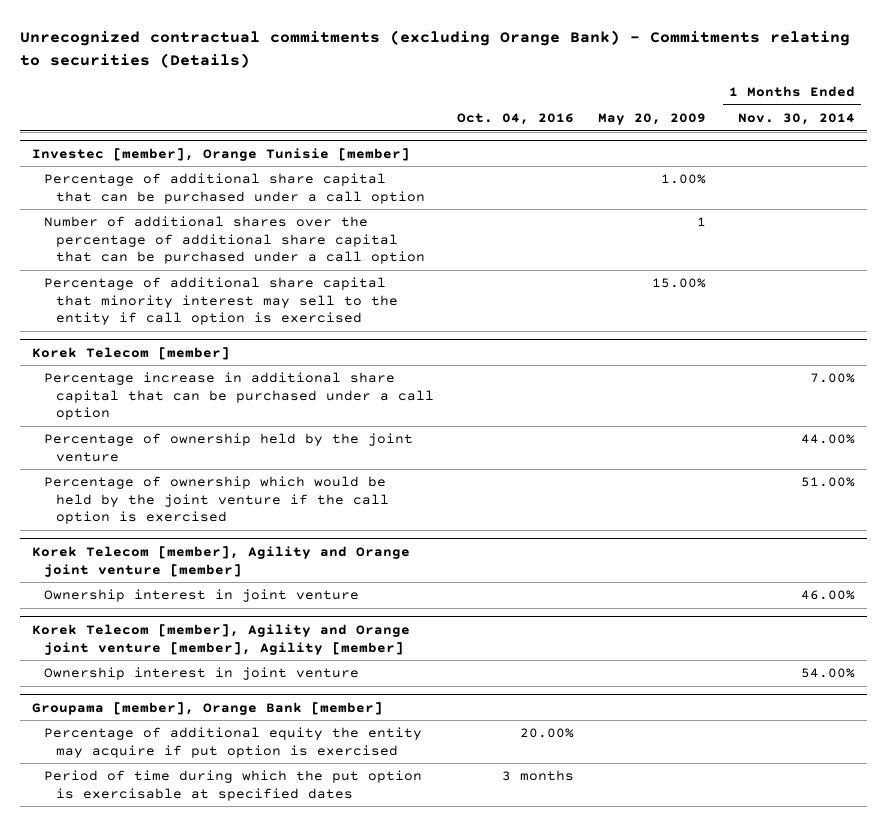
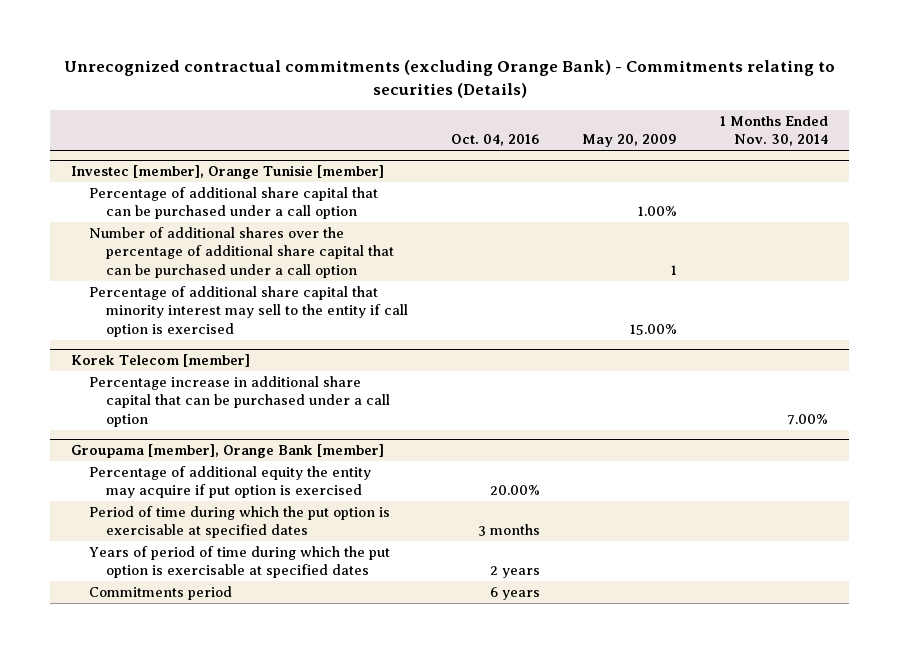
[43,433,413,462] Percentage of ownership held by the joint venture -> none
[43,476,389,525] Percentage of ownership which would be held by the joint venture if the call option is exercised -> none
[31,545,410,577] Korek Telecom [member], Agility and Orange joint venture [member] -> none
[43,589,359,603] Ownership interest in joint venture -> none
[31,623,410,655] Korek Telecom [member], Agility and Orange joint venture [member], Agility [member] -> none
[43,667,359,681] Ownership interest in joint venture -> none
none -> [88,546,390,579] Years of period of time during which the put option is exercisable at specified dates
none -> [88,586,232,601] Commitments period

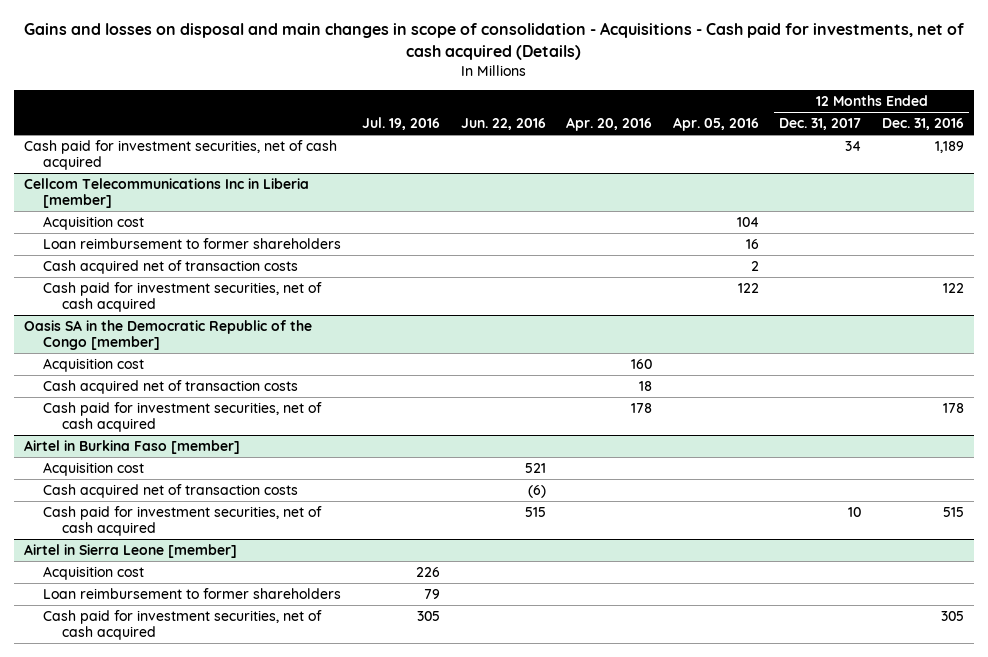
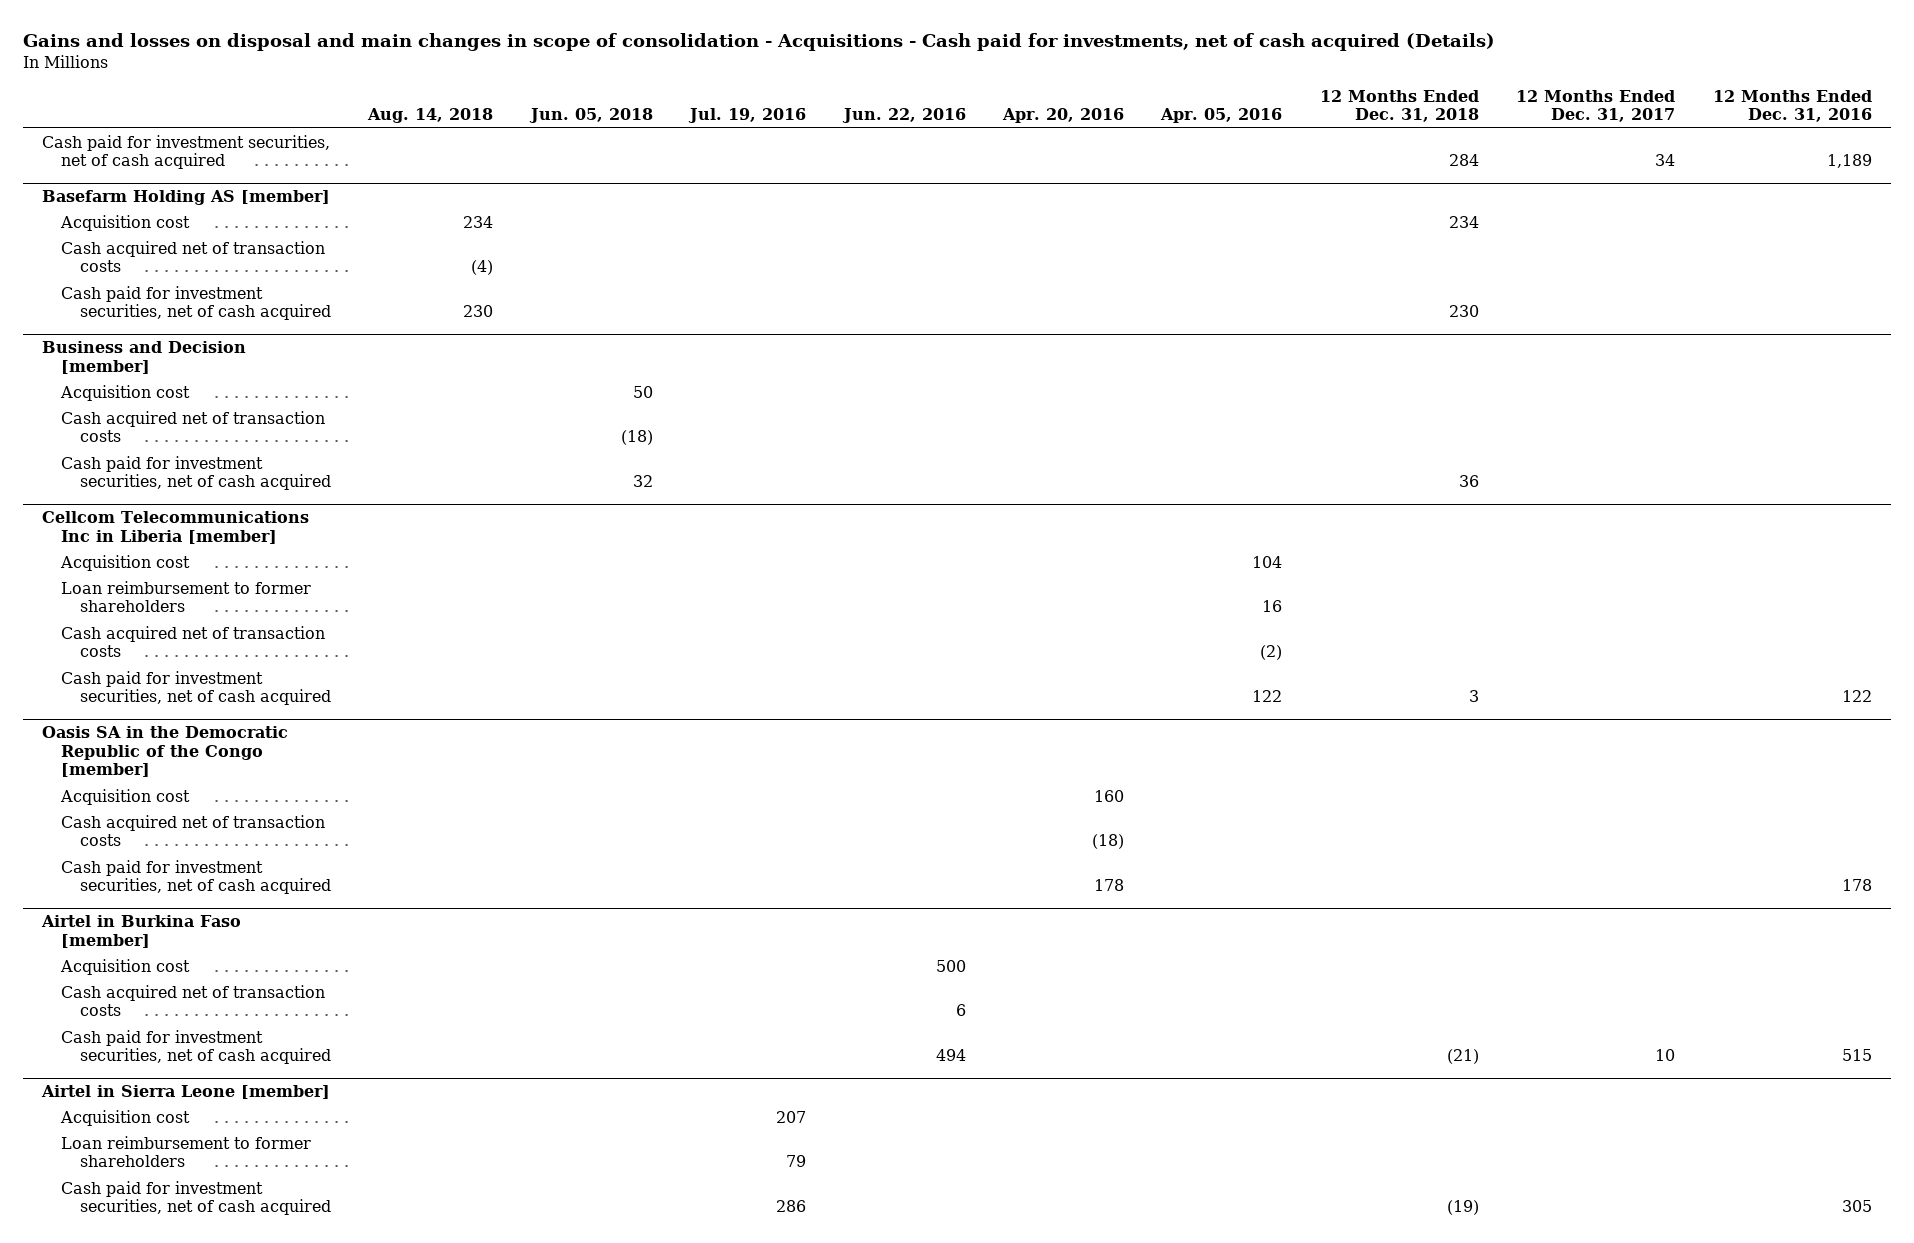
none -> [367,108,494,124] Aug. 14, 2018
none -> [528,108,653,124] Jun. 05, 2018
none -> [1319,89,1479,123] 12 Months Ended Dec. 31, 2018
none -> [42,189,331,205] Basefarm Holding AS [member]
none -> [59,214,190,231] Acquisition cost
none -> [60,240,325,273] Cash acquired net of transaction costs
none -> [60,285,331,321] Cash paid for investment securities, net of cash acquired
none -> [42,340,247,374] Business and Decision [member]
none -> [59,384,190,401] Acquisition cost
none -> [60,410,325,443] Cash acquired net of transaction costs
none -> [60,455,331,491] Cash paid for investment securities, net of cash acquired
[750,261,759,272] 2 -> [1260,645,1283,661] (2)
[639,381,653,392] 18 -> [1092,834,1125,850] (18)
[524,463,546,474] 521 -> [935,959,966,972] 500
[527,485,546,499] (6) -> [955,1004,966,1017] 6
[524,507,546,518] 515 -> [935,1049,966,1062] 494
[415,567,440,578] 226 -> [776,1110,807,1123] 207
[416,611,440,622] 305 -> [776,1200,807,1213] 286

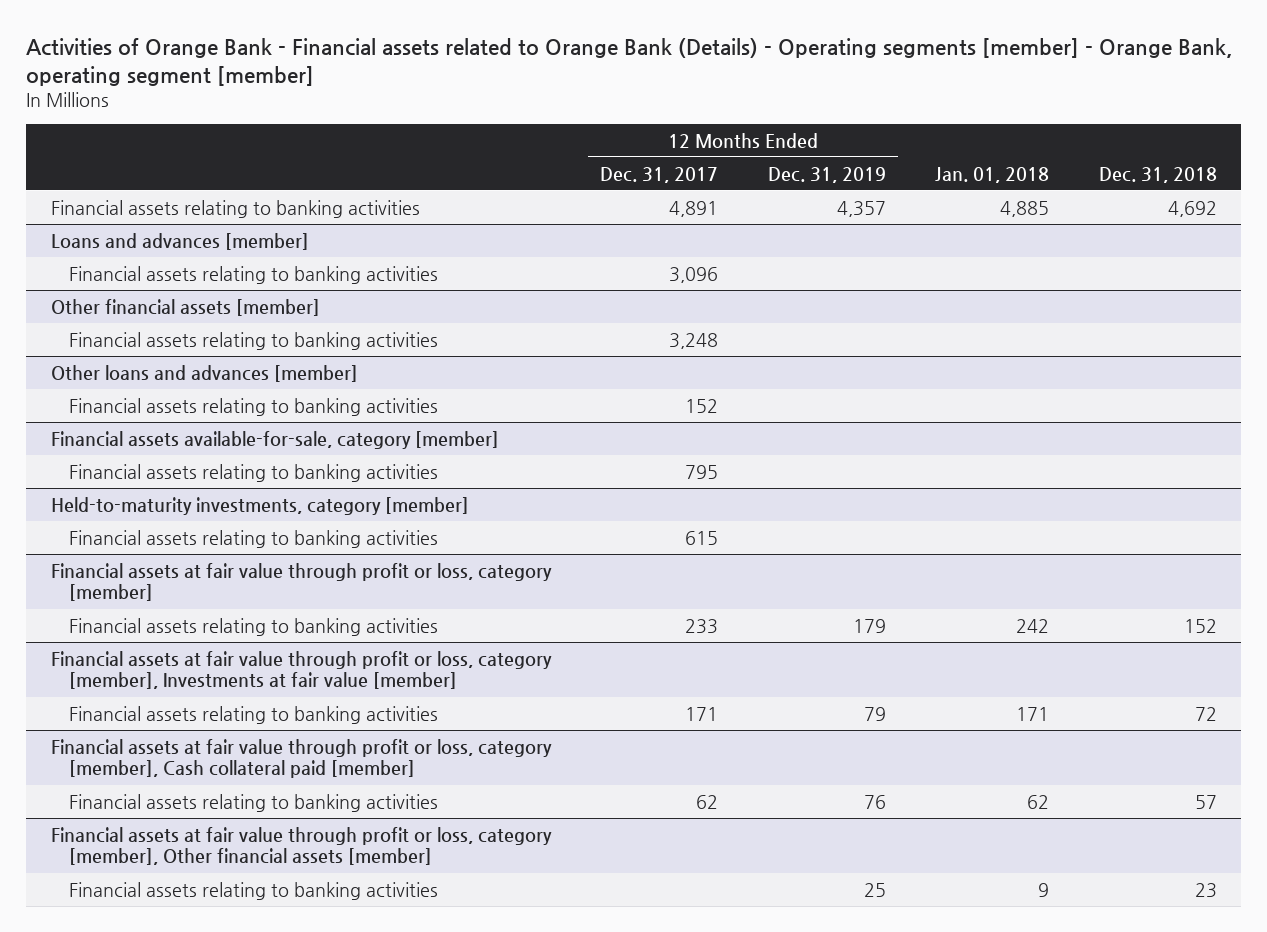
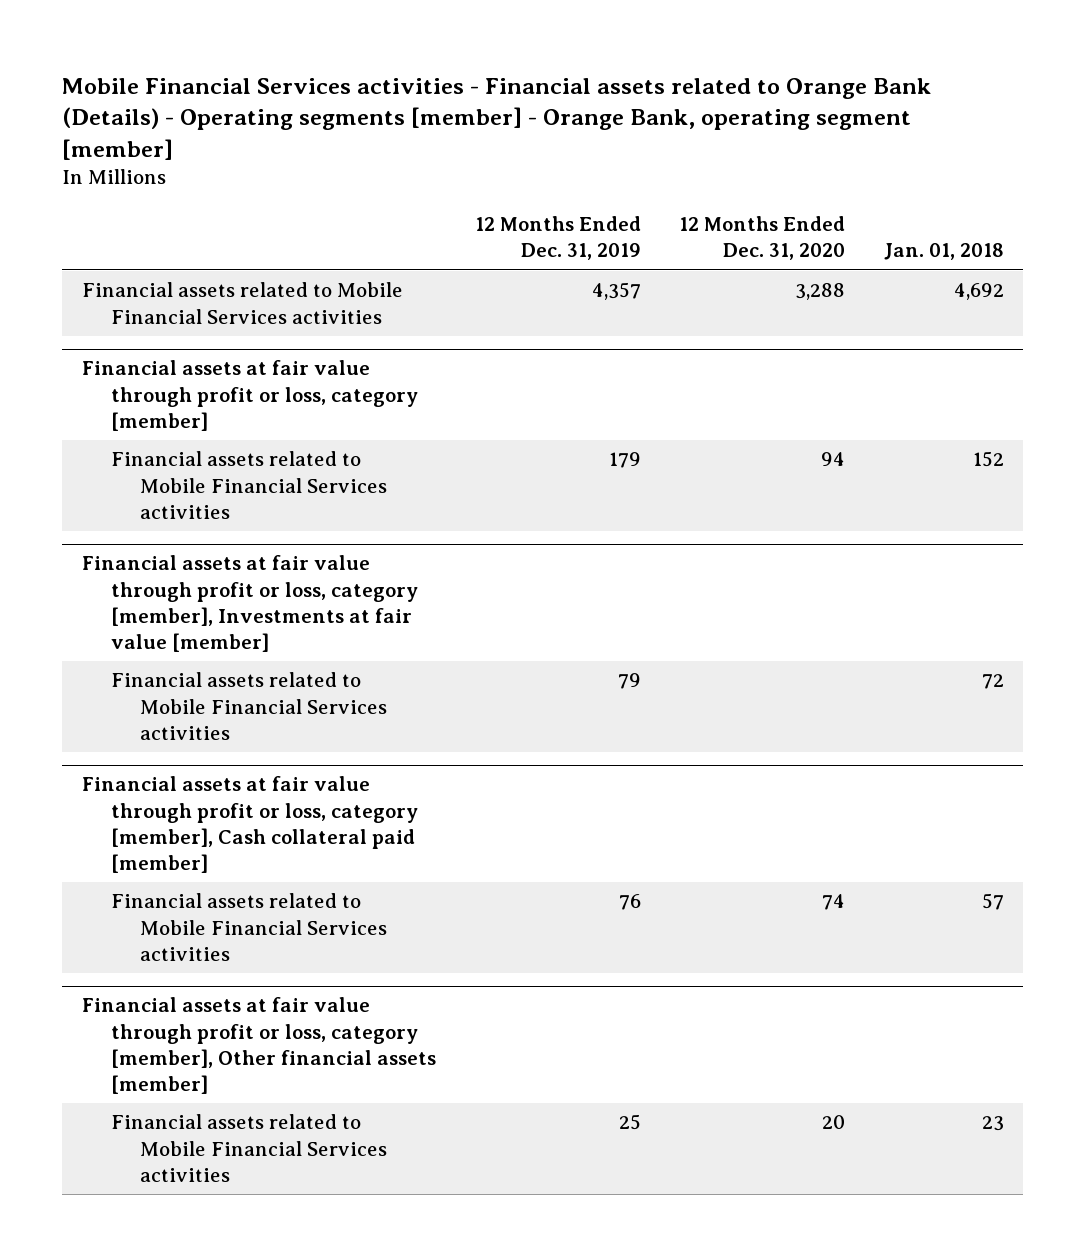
[25,37,1232,86] Activities of Orange Bank - Financial assets related to Orange Bank (Details) - Operating segments [member] - Orange Bank, operating segment [member] -> [62,77,932,160] Mobile Financial Services activities - Financial assets related to Orange Bank (Details) - Operating segments [member] - Orange Bank, operating segment [member]
[600,166,719,183] Dec. 31, 2017 -> none
[1098,166,1217,183] Dec. 31, 2018 -> none
none -> [679,216,846,261] 12 Months Ended Dec. 31, 2020
[50,232,309,250] Loans and advances [member] -> none
[69,265,439,284] Financial assets relating to banking activities -> none
[50,298,320,316] Other financial assets [member] -> none
[69,331,439,350] Financial assets relating to banking activities -> none
[50,364,358,382] Other loans and advances [member] -> none
[69,397,439,416] Financial assets relating to banking activities -> none
[50,430,499,449] Financial assets available-for-sale, category [member] -> none
[69,463,439,482] Financial assets relating to banking activities -> none
[50,496,469,515] Held-to-maturity investments, category [member] -> none
[69,529,439,548] Financial assets relating to banking activities -> none
[50,199,420,218] Financial assets relating to banking activities -> [81,282,403,324] Financial assets related to Mobile Financial Services activities
[1000,200,1050,217] 4,885 -> [954,283,1005,301] 4,692
[69,617,439,636] Financial assets relating to banking activities -> [110,451,388,519] Financial assets related to Mobile Financial Services activities
[1016,618,1050,633] 242 -> [973,451,1005,468] 152
[69,705,439,724] Financial assets relating to banking activities -> [110,672,388,740] Financial assets related to Mobile Financial Services activities
[1016,706,1050,721] 171 -> [982,674,1005,690] 72
[69,793,439,812] Financial assets relating to banking activities -> [110,893,388,961] Financial assets related to Mobile Financial Services activities
[1027,794,1050,809] 62 -> [982,893,1005,911] 57
[69,881,439,900] Financial assets relating to banking activities -> [110,1114,388,1182] Financial assets related to Mobile Financial Services activities
[1038,882,1050,897] 9 -> [982,1116,1005,1132] 23

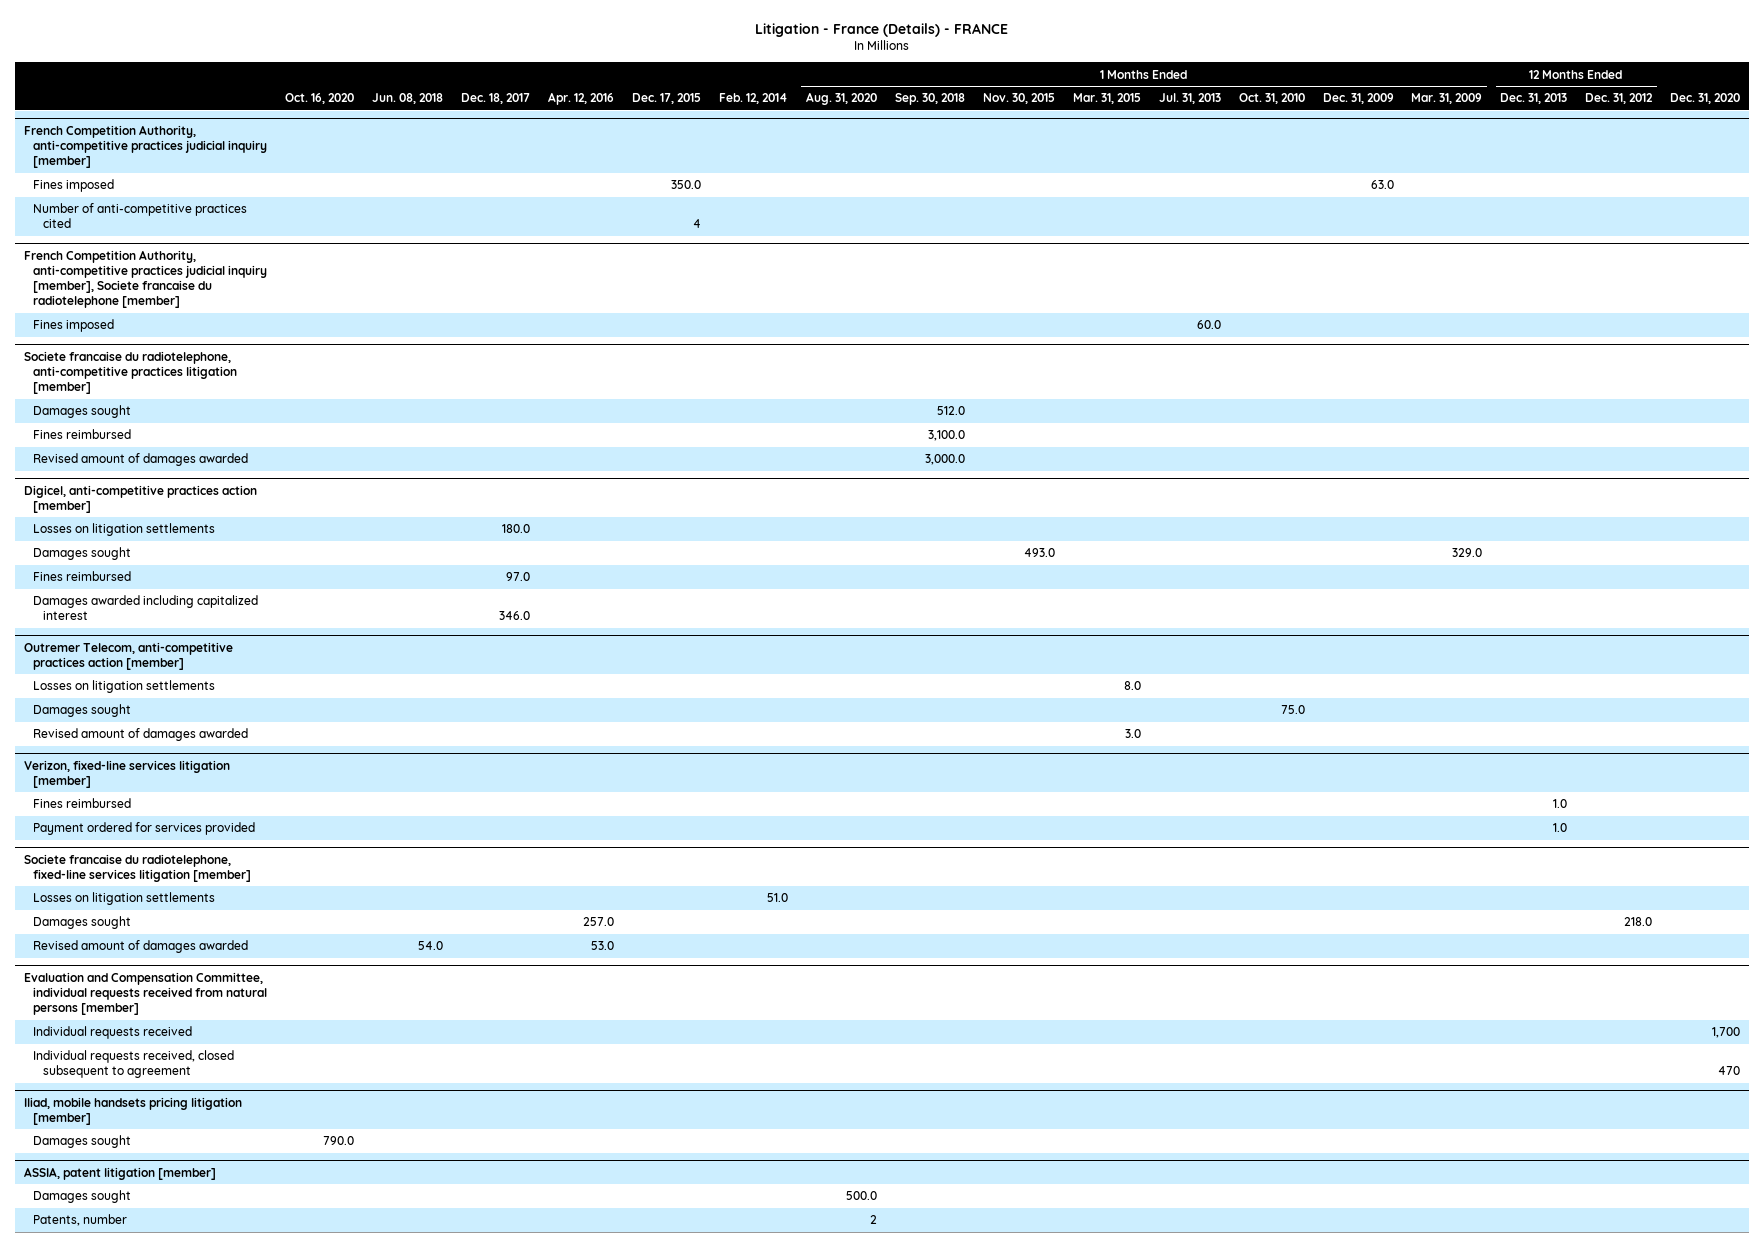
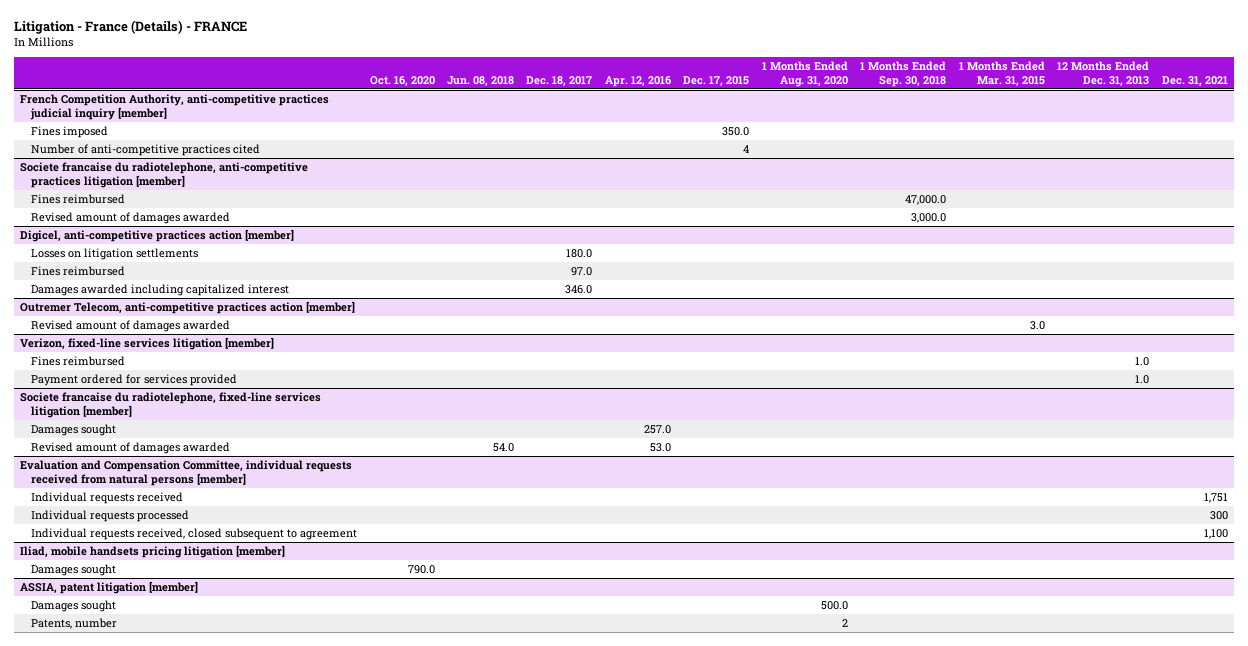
[719,93,789,105] Feb. 12, 2014 -> none
[982,93,1055,105] Nov. 30, 2015 -> none
[1158,93,1221,105] Jul. 31, 2013 -> none
[1238,93,1305,105] Oct. 31, 2010 -> none
[1322,93,1394,105] Dec. 31, 2009 -> none
[1411,93,1483,105] Mar. 31, 2009 -> none
[1585,93,1654,105] Dec. 31, 2012 -> none
[1670,93,1741,105] Dec. 31, 2020 -> none
none -> [1161,75,1228,86] Dec. 31, 2021
[23,249,268,309] French Competition Authority, anti-competitive practices judicial inquiry [member], Societe francaise du radiotelephone [member] -> none
[33,319,115,333] Fines imposed -> none
[33,405,132,419] Damages sought -> none
[927,430,965,442] 3,100.0 -> [905,194,947,205] 47,000.0
[33,547,132,561] Damages sought -> none
[33,680,216,694] Losses on litigation settlements -> none
[33,704,132,718] Damages sought -> none
[33,892,216,906] Losses on litigation settlements -> none
none -> [31,509,190,522] Individual requests processed

